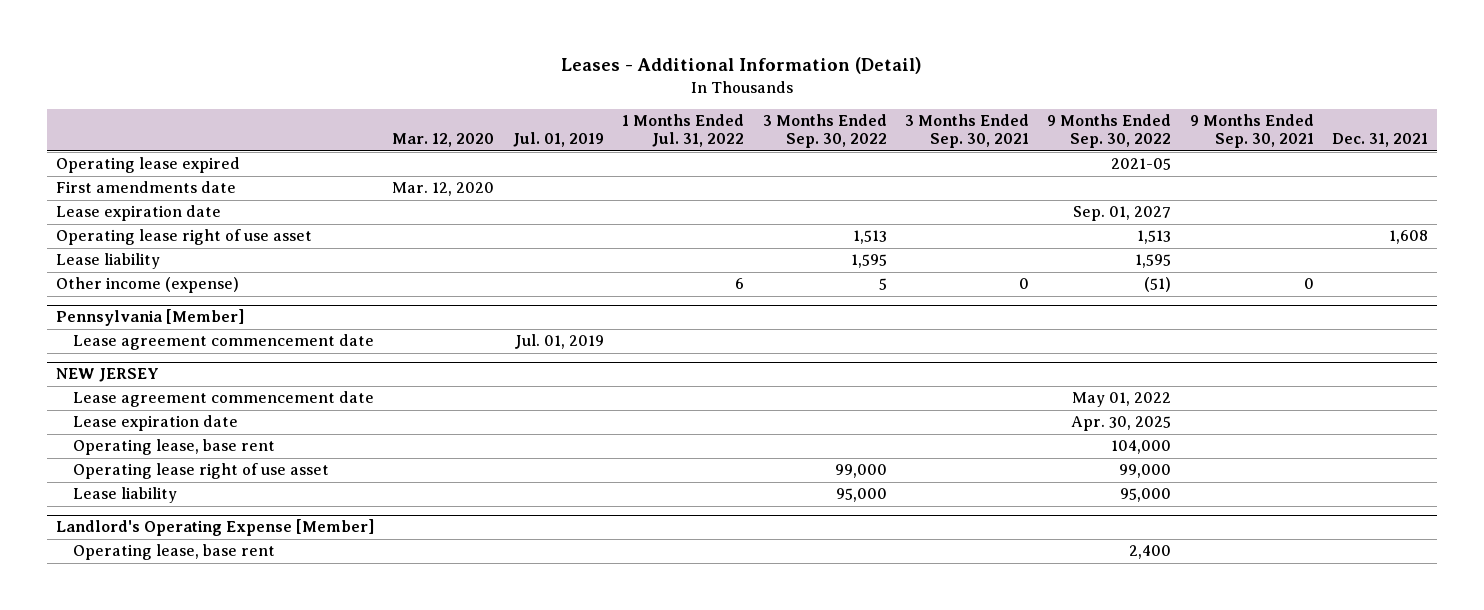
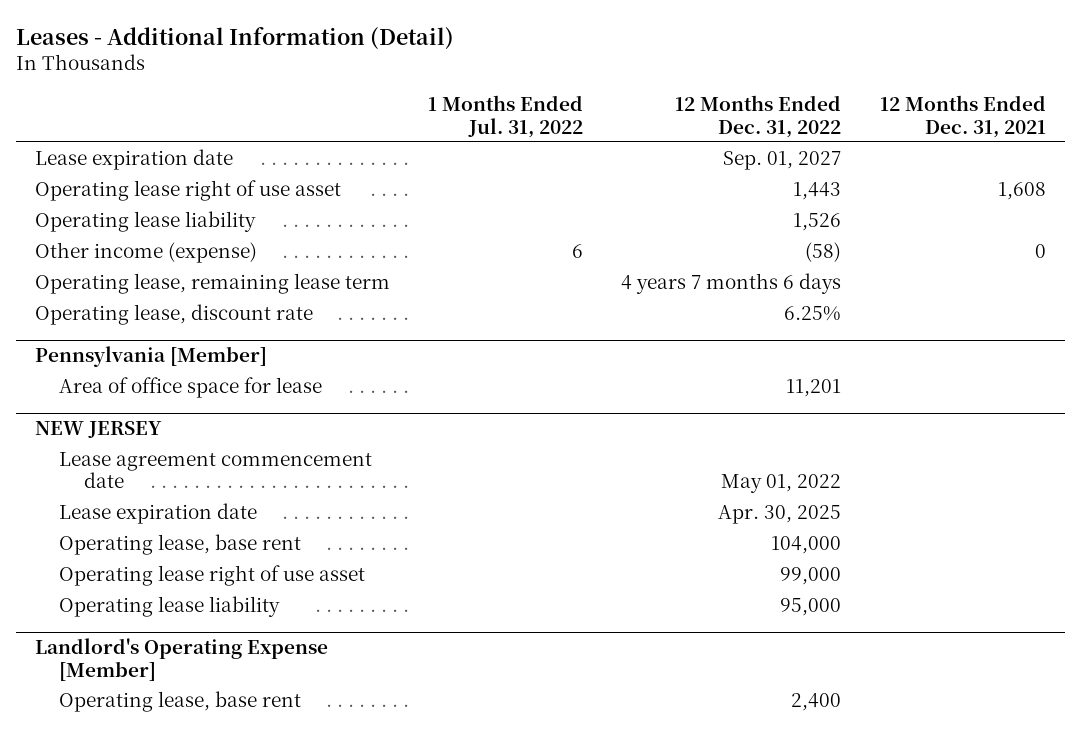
[392,133,495,148] Mar. 12, 2020 -> none
[512,132,604,148] Jul. 01, 2019 -> none
[762,113,887,149] 3 Months Ended Sep. 30, 2022 -> none
[904,113,1029,149] 3 Months Ended Sep. 30, 2021 -> none
[1047,113,1172,149] 9 Months Ended Sep. 30, 2022 -> none
[1189,113,1314,149] 9 Months Ended Sep. 30, 2021 -> none
[1331,133,1428,148] Dec. 31, 2021 -> none
none -> [675,95,842,138] 12 Months Ended Dec. 31, 2022
none -> [879,95,1046,138] 12 Months Ended Dec. 31, 2021
[55,157,240,174] Operating lease expired -> none
[55,181,236,194] First amendments date -> none
[55,253,160,270] Lease liability -> [34,211,256,233] Operating lease liability
none -> [34,273,390,295] Operating lease, remaining lease term
none -> [34,304,313,326] Operating lease, discount rate
[73,334,375,351] Lease agreement commencement date -> none
none -> [59,377,323,399] Area of office space for lease
[73,487,178,504] Lease liability -> [59,596,281,618] Operating lease liability

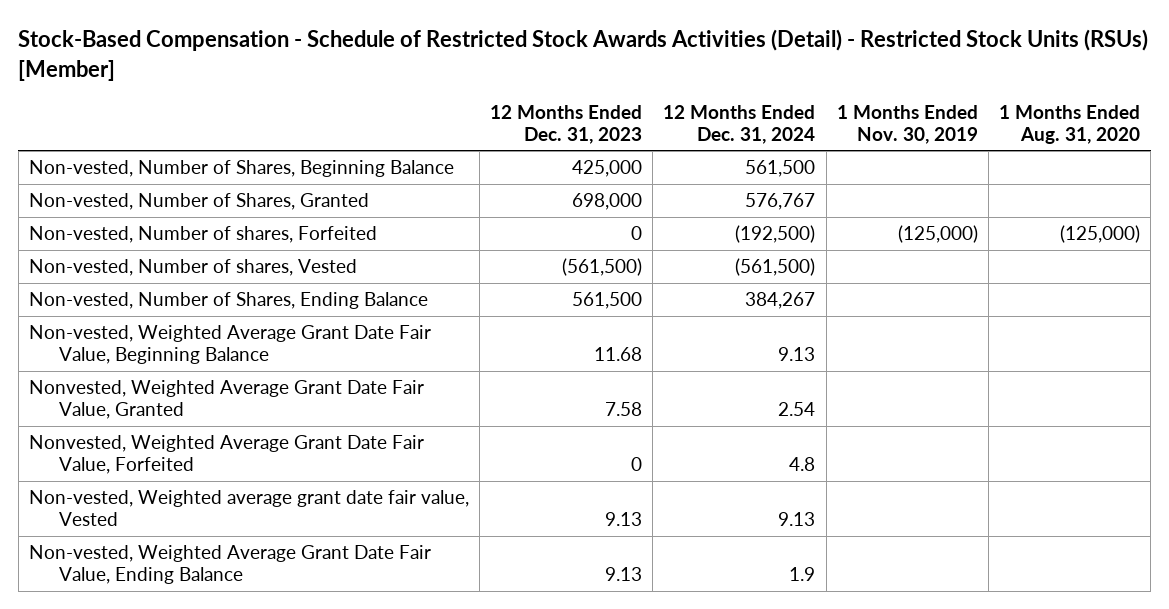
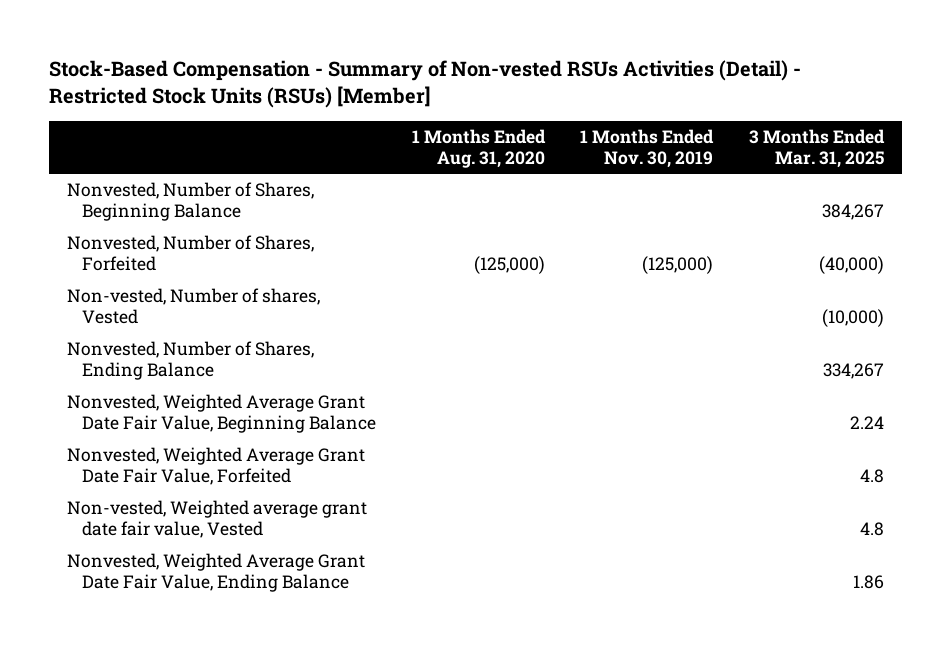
[18,29,1149,81] Stock-Based Compensation - Schedule of Restricted Stock Awards Activities (Detail) - Restricted Stock Units (RSUs) [Member] -> [49,60,802,109] Stock-Based Compensation - Summary of Non-vested RSUs Activities (Detail) - Restricted Stock Units (RSUs) [Member]
[490,104,643,144] 12 Months Ended Dec. 31, 2023 -> none
[663,104,816,144] 12 Months Ended Dec. 31, 2024 -> none
none -> [749,128,886,168] 3 Months Ended Mar. 31, 2025
[28,193,369,211] Non-vested, Number of Shares, Granted -> none
[28,160,454,178] Non-vested, Number of Shares, Beginning Balance -> [66,182,314,222] Nonvested, Number of Shares, Beginning Balance
[28,226,377,244] Non-vested, Number of shares, Forfeited -> [66,235,314,272] Nonvested, Number of Shares, Forfeited
[28,380,424,420] Nonvested, Weighted Average Grant Date Fair Value, Granted -> none
[28,292,428,310] Non-vested, Number of Shares, Ending Balance -> [66,341,314,381] Nonvested, Number of Shares, Ending Balance
[28,325,431,365] Non-vested, Weighted Average Grant Date Fair Value, Beginning Balance -> [66,394,376,434] Nonvested, Weighted Average Grant Date Fair Value, Beginning Balance
[28,545,431,585] Non-vested, Weighted Average Grant Date Fair Value, Ending Balance -> [66,553,365,593] Nonvested, Weighted Average Grant Date Fair Value, Ending Balance

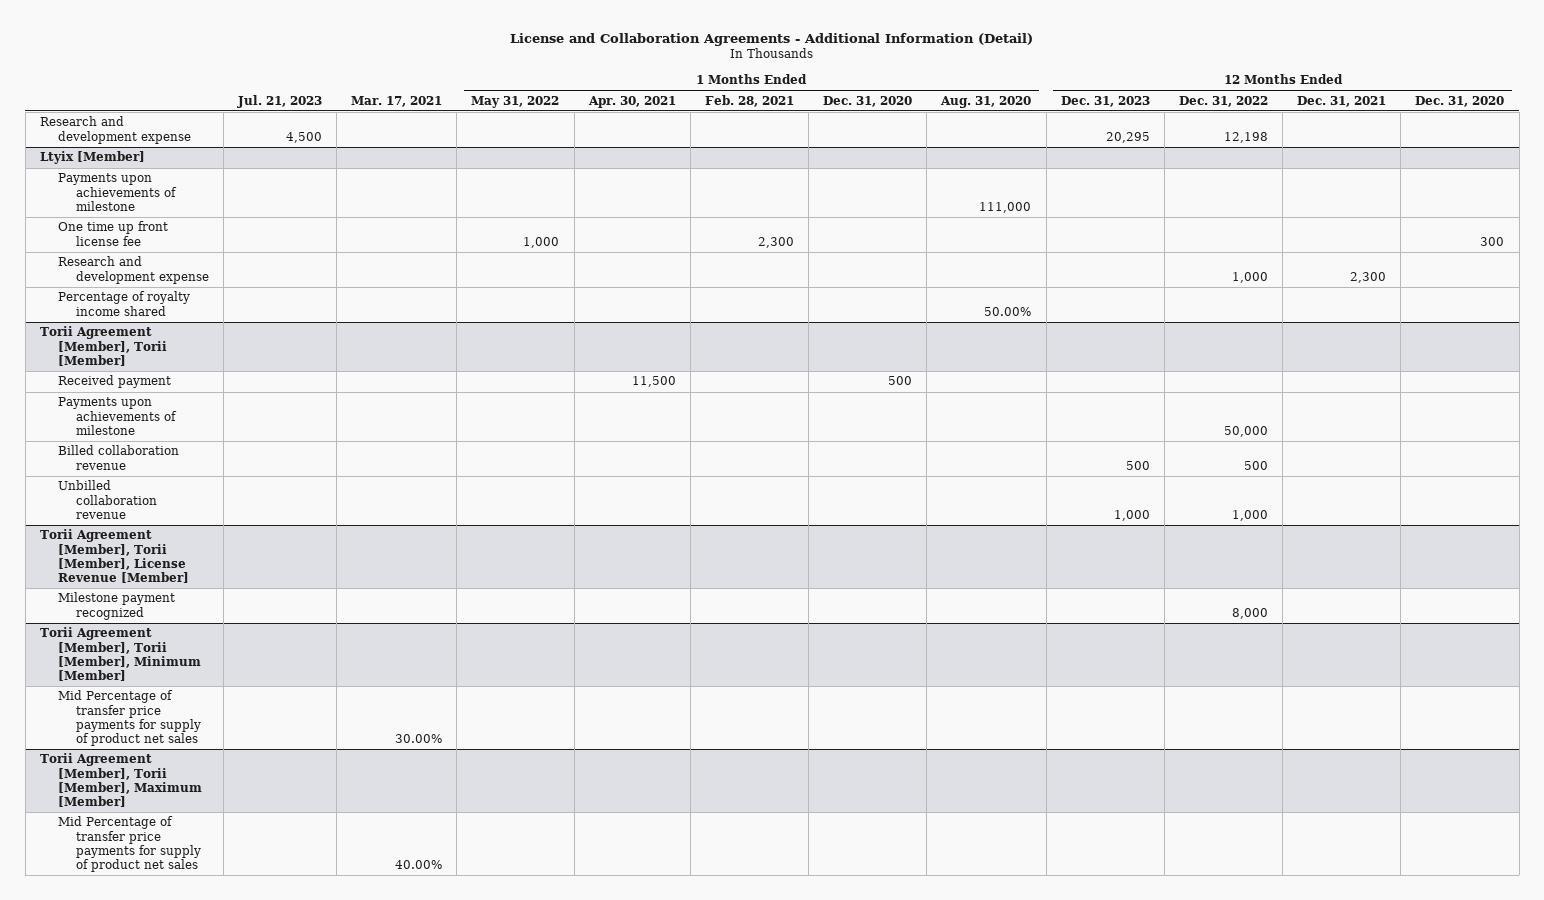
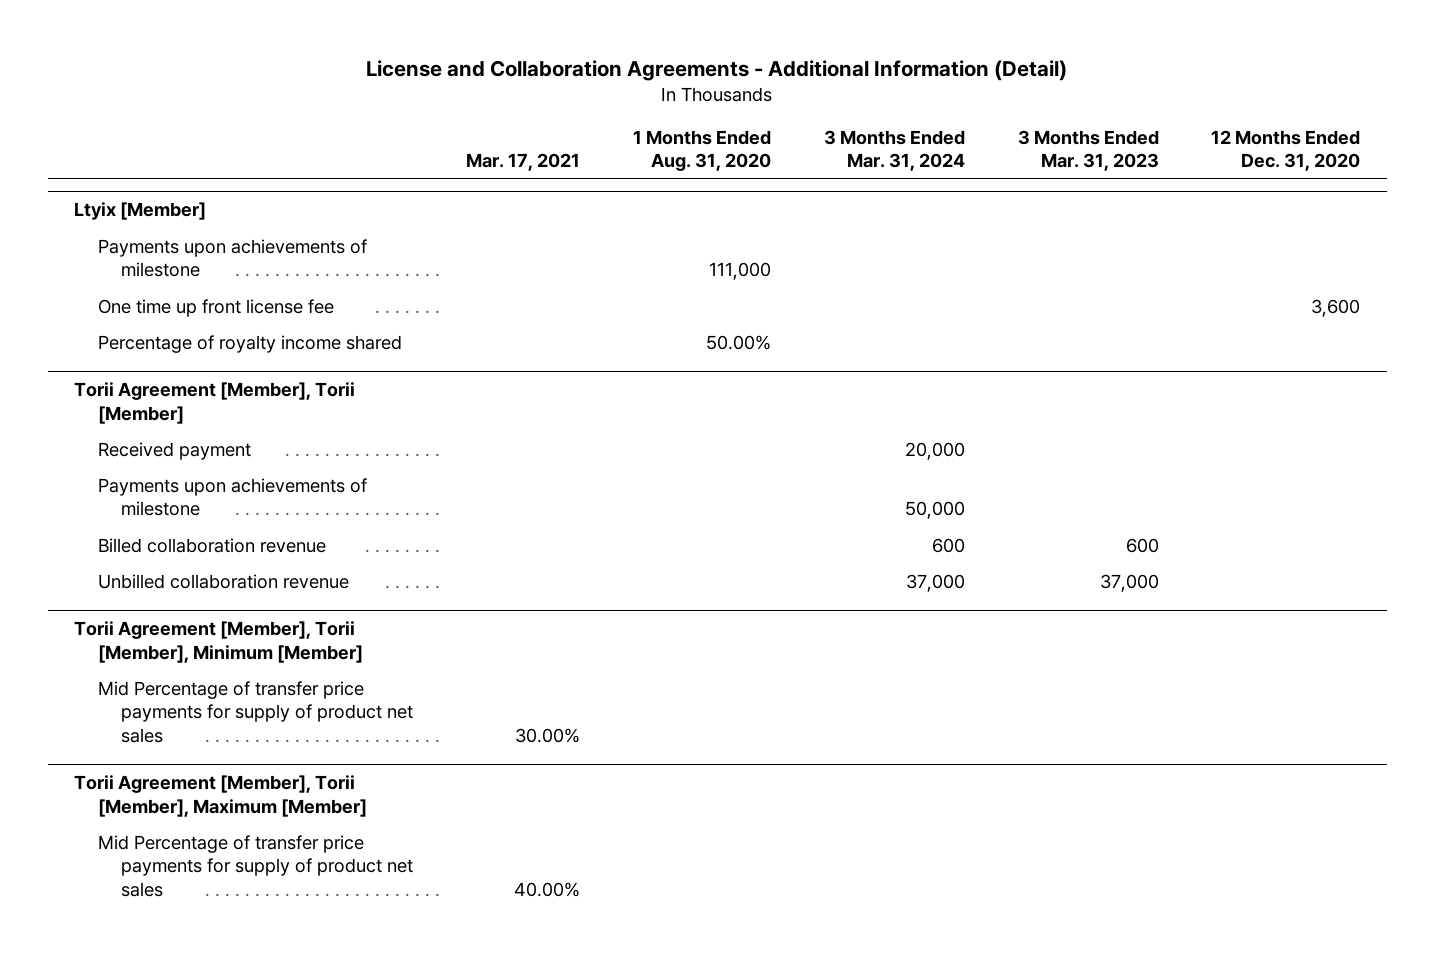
[236,94,322,108] Jul. 21, 2023 -> none
[471,95,560,108] May 31, 2022 -> none
[587,95,676,108] Apr. 30, 2021 -> none
[704,94,794,107] Feb. 28, 2021 -> none
[823,95,913,107] Dec. 31, 2020 -> none
[1060,95,1150,107] Dec. 31, 2023 -> none
[1178,95,1268,107] Dec. 31, 2022 -> none
[1297,95,1387,107] Dec. 31, 2021 -> none
none -> [823,129,965,172] 3 Months Ended Mar. 31, 2024
none -> [1017,129,1159,172] 3 Months Ended Mar. 31, 2023
[39,116,191,144] Research and development expense -> none
[57,256,209,284] Research and development expense -> none
[1480,236,1505,246] 300 -> [1311,298,1361,317] 3,600
[39,529,189,584] Torii Agreement [Member], Torii [Member], License Revenue [Member] -> none
[57,592,175,620] Milestone payment recognized -> none

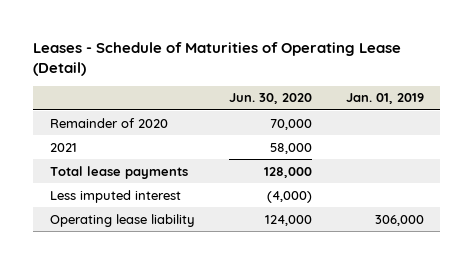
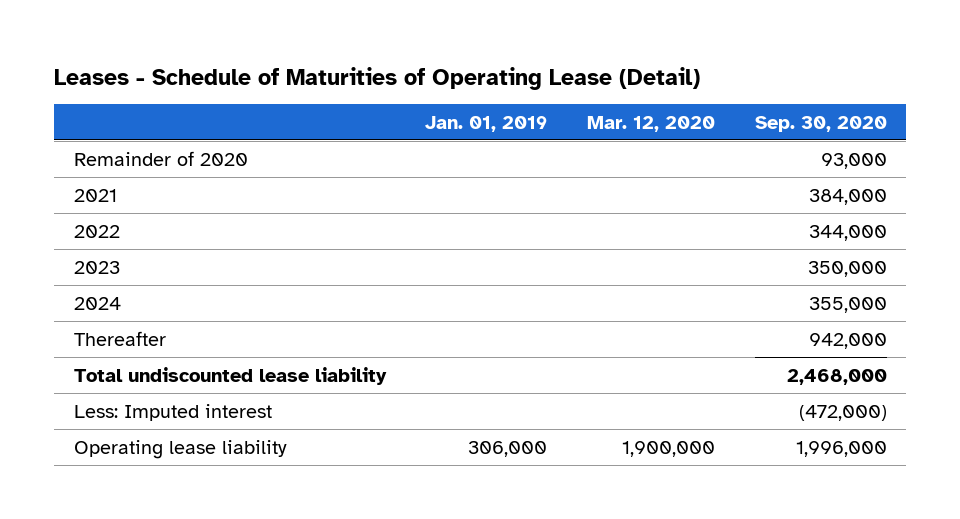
[228,93,312,105] Jun. 30, 2020 -> none
none -> [586,115,715,132] Mar. 12, 2020
none -> [754,115,887,132] Sep. 30, 2020
none -> [73,224,120,238] 2022
none -> [73,260,120,274] 2023
none -> [73,296,121,310] 2024
none -> [73,330,166,346] Thereafter
[49,165,188,179] Total lease payments -> [73,366,387,385] Total undiscounted lease liability
[49,189,181,203] Less imputed interest -> [73,403,272,421] Less: Imputed interest

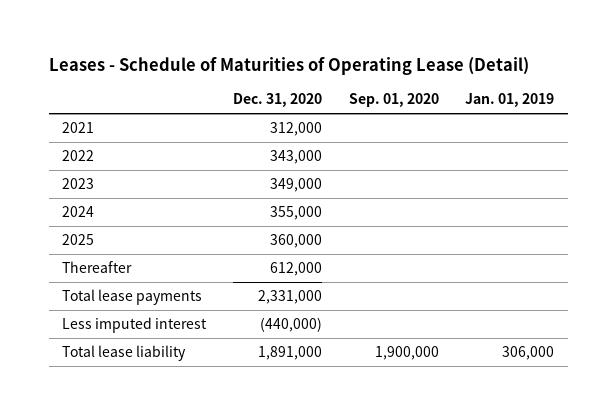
[586,115,715,132] Mar. 12, 2020 -> none
[754,115,887,132] Sep. 30, 2020 -> none
none -> [232,93,322,108] Dec. 31, 2020
none -> [348,93,439,108] Sep. 01, 2020
[73,150,248,166] Remainder of 2020 -> none
none -> [61,234,94,246] 2025
[73,366,387,385] Total undiscounted lease liability -> [61,289,202,306] Total lease payments
[73,403,272,421] Less: Imputed interest -> [61,317,207,334] Less imputed interest
[73,439,287,459] Operating lease liability -> [61,345,186,362] Total lease liability

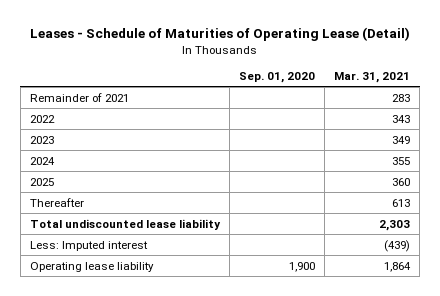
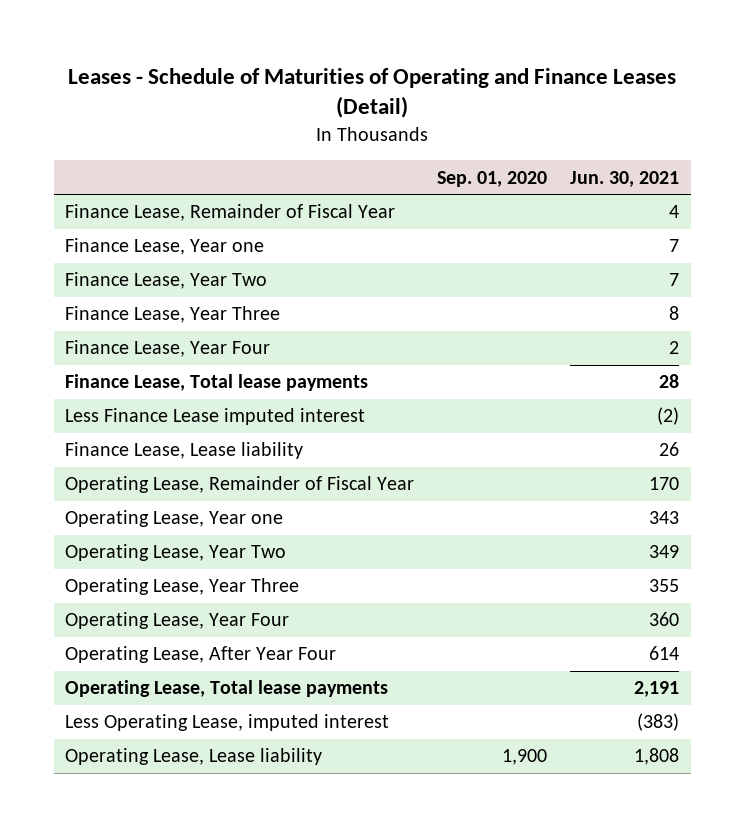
[30,27,411,42] Leases - Schedule of Maturities of Operating Lease (Detail) -> [68,68,677,119] Leases - Schedule of Maturities of Operating and Finance Leases (Detail)
[334,71,411,83] Mar. 31, 2021 -> none
none -> [570,170,680,187] Jun. 30, 2021
none -> [65,204,396,222] Finance Lease, Remainder of Fiscal Year
none -> [65,238,265,256] Finance Lease, Year one
none -> [65,272,268,290] Finance Lease, Year Two
none -> [65,306,281,324] Finance Lease, Year Three
none -> [65,340,271,358] Finance Lease, Year Four
none -> [65,374,369,392] Finance Lease, Total lease payments
none -> [65,408,366,426] Less Finance Lease imputed interest
none -> [65,442,304,460] Finance Lease, Lease liability
[29,92,129,102] Remainder of 2021 -> [65,476,415,494] Operating Lease, Remainder of Fiscal Year
[29,114,55,123] 2022 -> [65,510,284,528] Operating Lease, Year one
[29,135,54,144] 2023 -> [65,544,287,562] Operating Lease, Year Two
[29,156,55,165] 2024 -> [65,578,300,596] Operating Lease, Year Three
[29,177,54,186] 2025 -> [65,612,290,630] Operating Lease, Year Four
[29,197,84,207] Thereafter -> [65,646,337,664] Operating Lease, After Year Four
[29,218,221,230] Total undiscounted lease liability -> [65,680,389,698] Operating Lease, Total lease payments
[29,240,148,251] Less: Imputed interest -> [65,714,390,732] Less Operating Lease, imputed interest
[29,261,154,272] Operating lease liability -> [65,748,323,766] Operating Lease, Lease liability

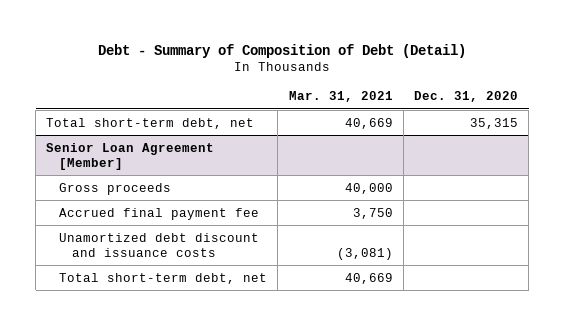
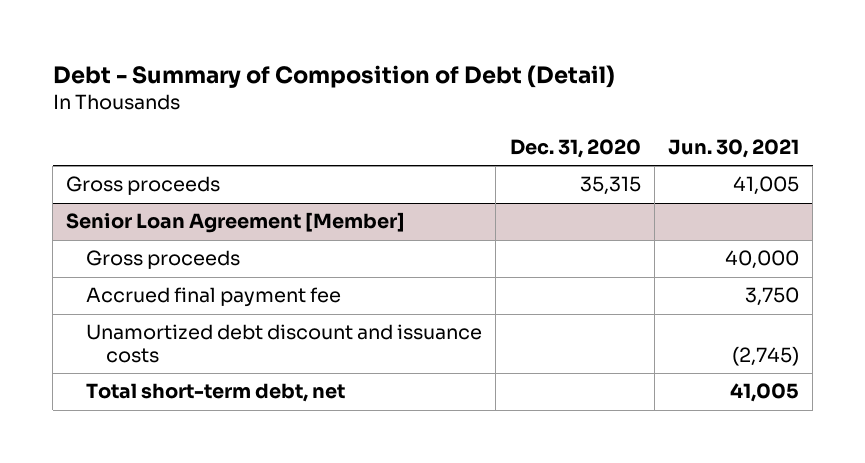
[288,91,393,103] Mar. 31, 2021 -> none
none -> [668,139,800,159] Jun. 30, 2021
[46,117,255,129] Total short-term debt, net -> [66,176,221,196] Gross proceeds

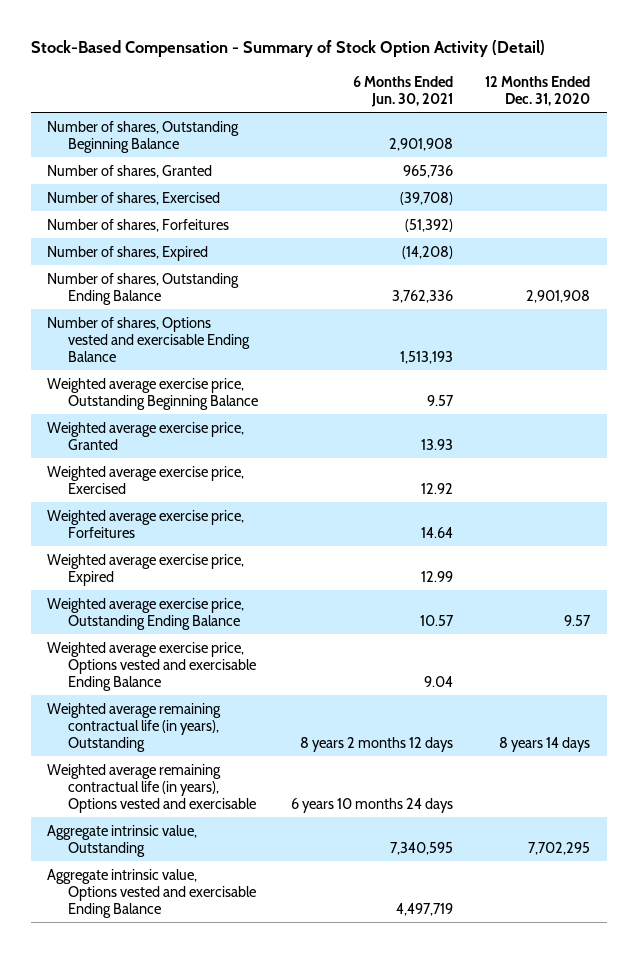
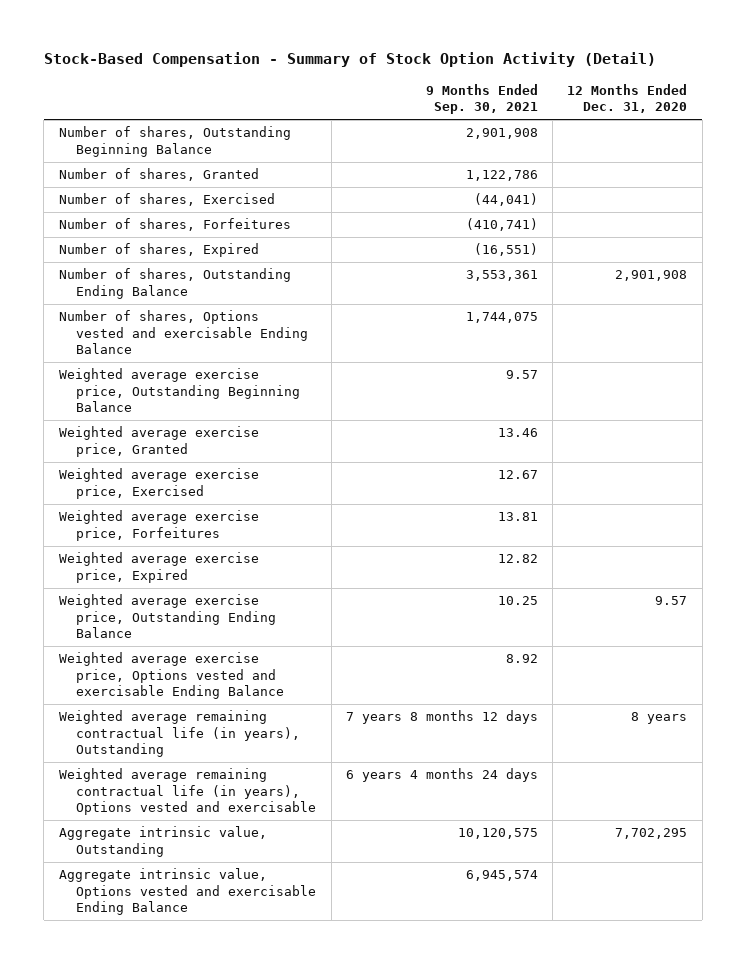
[352,75,453,107] 6 Months Ended Jun. 30, 2021 -> none
none -> [425,83,538,115] 9 Months Ended Sep. 30, 2021
[499,736,591,752] 8 years 14 days -> [631,712,688,725] 8 years

